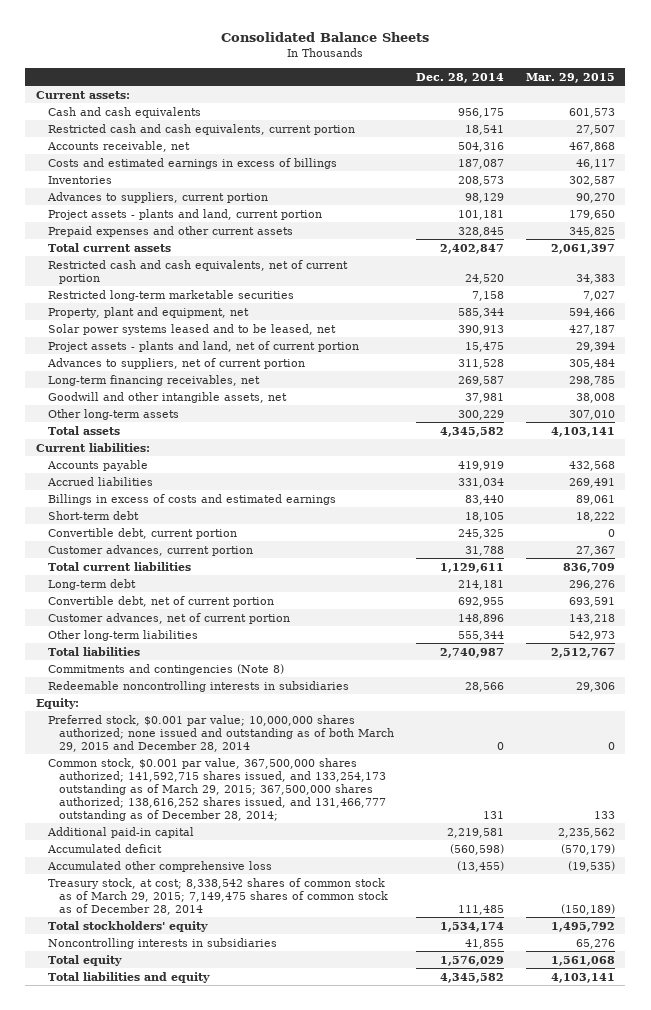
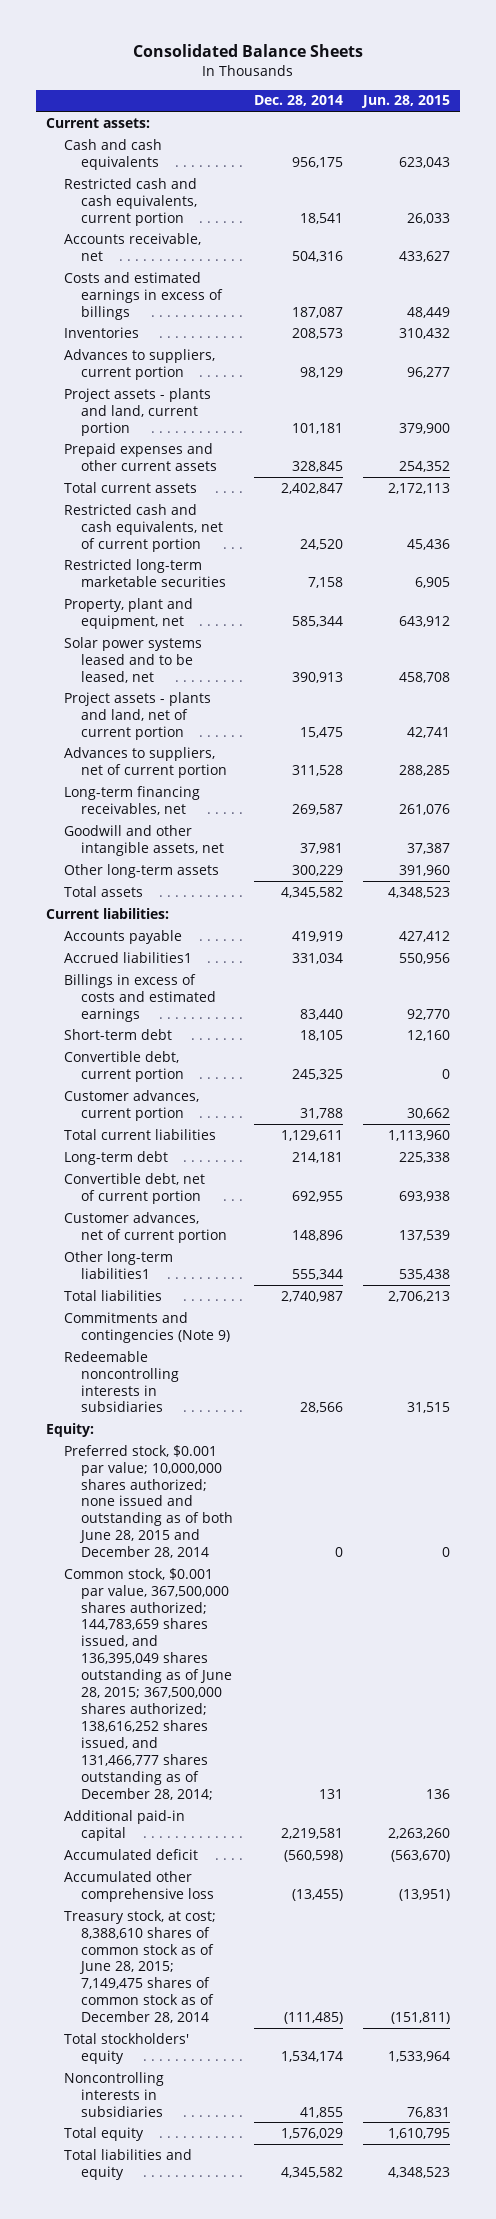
[525,72,615,83] Mar. 29, 2015 -> none
none -> [361,95,451,109] Jun. 28, 2015
[46,476,153,486] Accrued liabilities -> [63,951,192,963] Accrued liabilities1
[47,629,198,641] Other long-term liabilities -> [63,1250,173,1279] Other long-term liabilities1
[47,663,284,675] Commitments and contingencies (Note 8) -> [63,1311,231,1343] Commitments and contingencies (Note 9)
[47,714,394,752] Preferred stock, $0.001 par value; 10,000,000 shares authorized; none issued and outstanding as of both March 29, 2015 and December 28, 2014 -> [63,1444,234,1559] Preferred stock, $0.001 par value; 10,000,000 shares authorized; none issued and outstanding as of both June 28, 2015 and December 28, 2014
[47,757,386,821] Common stock, $0.001 par value, 367,500,000 shares authorized; 141,592,715 shares issued, and 133,254,173 outstanding as of March 29, 2015; 367,500,000 shares authorized; 138,616,252 shares issued, and 131,466,777 outstanding as of December 28, 2014; -> [63,1567,233,1800] Common stock, $0.001 par value, 367,500,000 shares authorized; 144,783,659 shares issued, and 136,395,049 shares outstanding as of June 28, 2015; 367,500,000 shares authorized; 138,616,252 shares issued, and 131,466,777 shares outstanding as of December 28, 2014;
[47,877,388,915] Treasury stock, at cost; 8,338,542 shares of common stock as of March 29, 2015; 7,149,475 shares of common stock as of December 28, 2014 -> [63,1909,216,2024] Treasury stock, at cost; 8,388,610 shares of common stock as of June 28, 2015; 7,149,475 shares of common stock as of December 28, 2014
[457,904,504,915] 111,485 -> [283,2012,343,2025] (111,485)

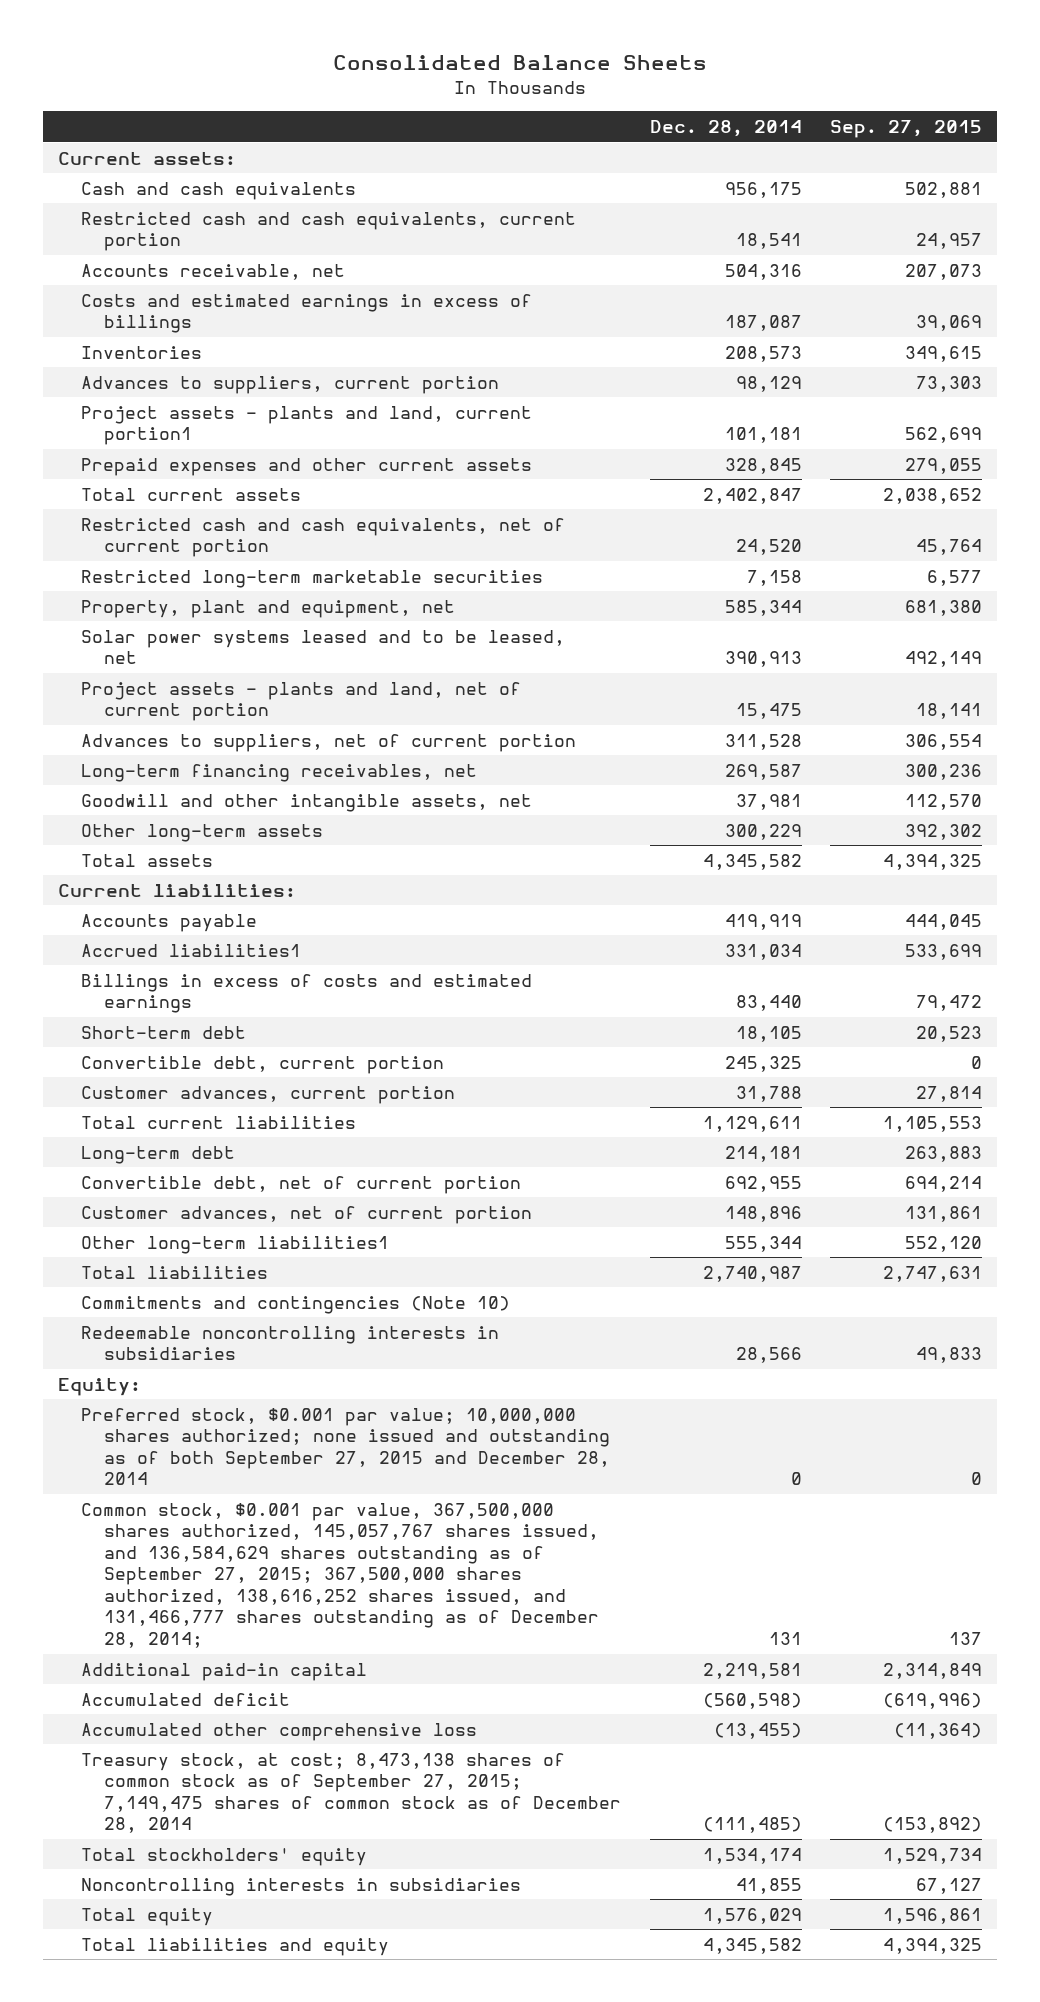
[361,95,451,109] Jun. 28, 2015 -> none
none -> [830,119,983,138] Sep. 27, 2015
[63,387,211,436] Project assets - plants and land, current portion -> [80,405,532,446] Project assets - plants and land, current portion1
[63,1311,231,1343] Commitments and contingencies (Note 9) -> [80,1295,510,1314] Commitments and contingencies (Note 10)
[63,1444,234,1559] Preferred stock, $0.001 par value; 10,000,000 shares authorized; none issued and outstanding as of both June 28, 2015 and December 28, 2014 -> [80,1407,611,1486] Preferred stock, $0.001 par value; 10,000,000 shares authorized; none issued and outstanding as of both September 27, 2015 and December 28, 2014
[63,1567,233,1800] Common stock, $0.001 par value, 367,500,000 shares authorized; 144,783,659 shares issued, and 136,395,049 shares outstanding as of June 28, 2015; 367,500,000 shares authorized; 138,616,252 shares issued, and 131,466,777 shares outstanding as of December 28, 2014; -> [80,1502,600,1649] Common stock, $0.001 par value, 367,500,000 shares authorized, 145,057,767 shares issued, and 136,584,629 shares outstanding as of September 27, 2015; 367,500,000 shares authorized, 138,616,252 shares issued, and 131,466,777 shares outstanding as of December 28, 2014;
[63,1909,216,2024] Treasury stock, at cost; 8,388,610 shares of common stock as of June 28, 2015; 7,149,475 shares of common stock as of December 28, 2014 -> [80,1752,622,1834] Treasury stock, at cost; 8,473,138 shares of common stock as of September 27, 2015; 7,149,475 shares of common stock as of December 28, 2014

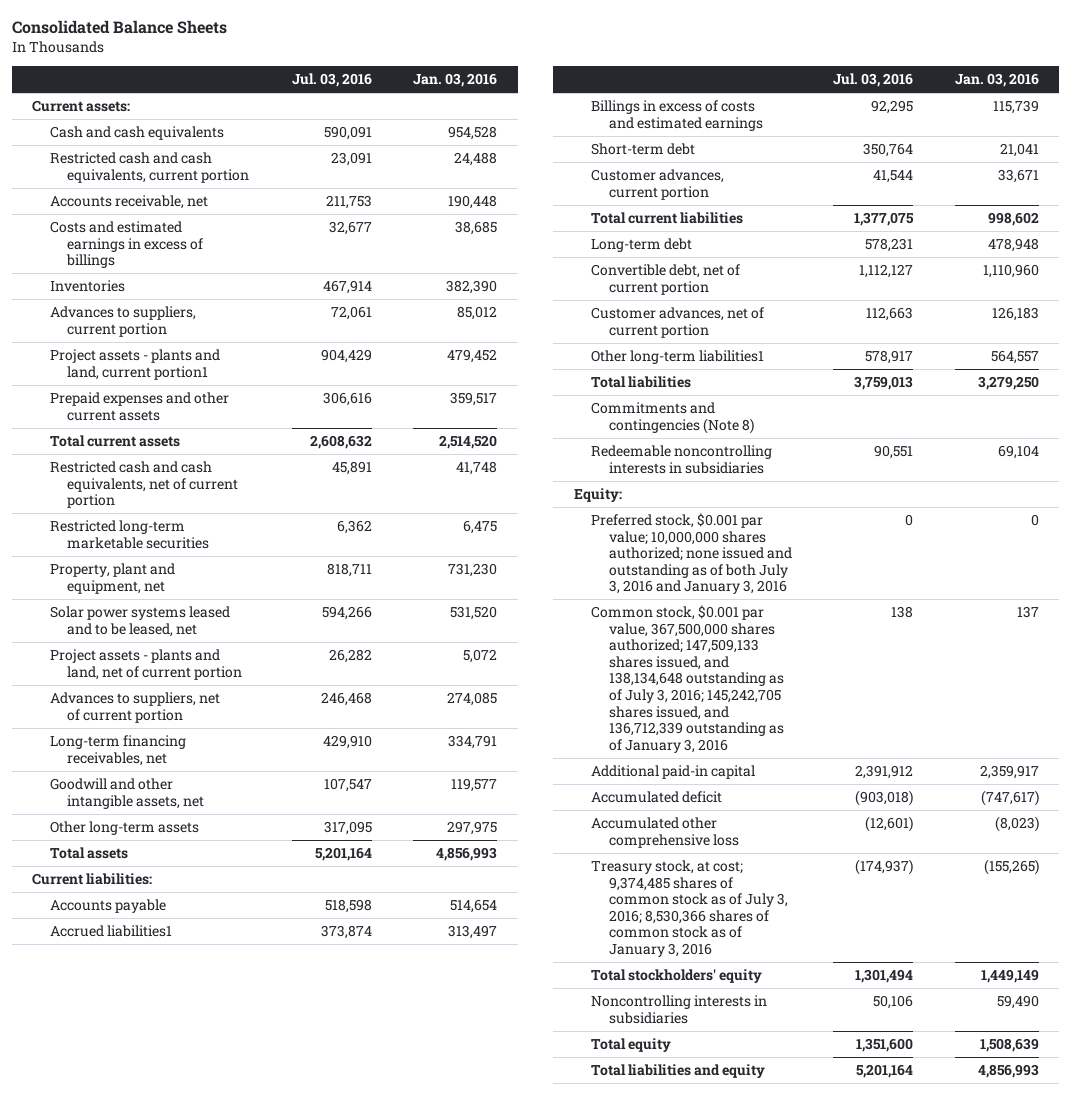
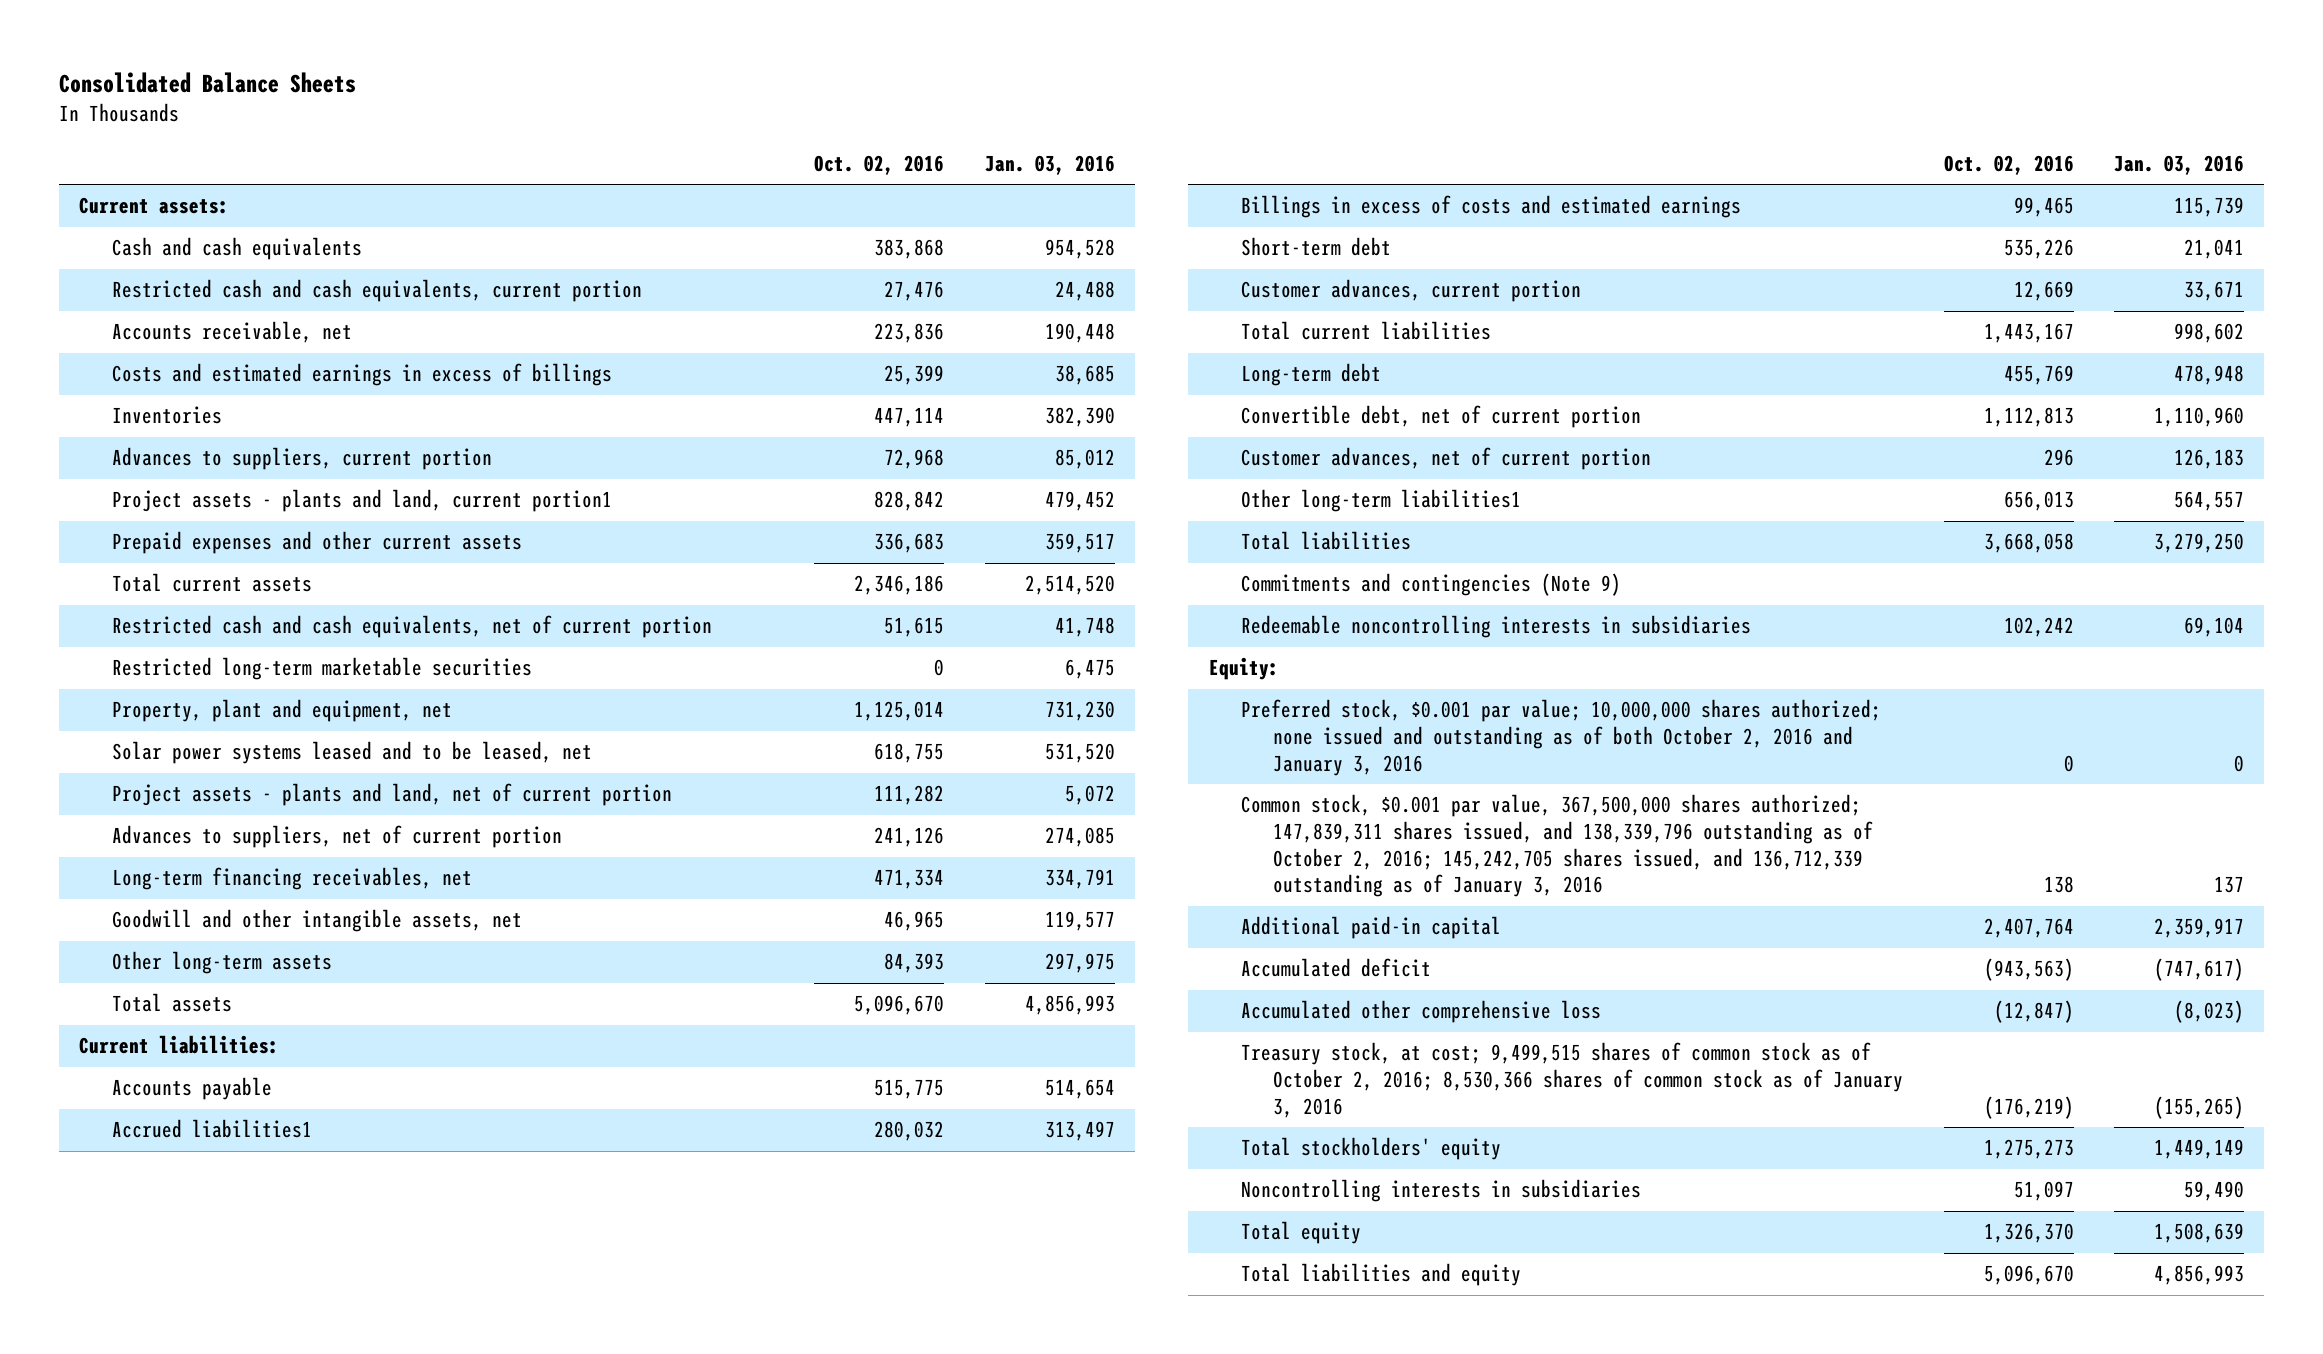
[291,73,372,88] Jul. 03, 2016 -> none
none -> [814,155,945,176] Oct. 02, 2016
[591,402,754,434] Commitments and contingencies (Note 8) -> [1241,573,1622,597] Commitments and contingencies (Note 9)
[591,513,792,595] Preferred stock, $0.001 par value; 10,000,000 shares authorized; none issued and outstanding as of both July 3, 2016 and January 3, 2016 -> [1241,699,1882,776] Preferred stock, $0.001 par value; 10,000,000 shares authorized; none issued and outstanding as of both October 2, 2016 and January 3, 2016
[591,605,784,753] Common stock, $0.001 par value, 367,500,000 shares authorized; 147,509,133 shares issued, and 138,134,648 outstanding as of July 3, 2016; 145,242,705 shares issued, and 136,712,339 outstanding as of January 3, 2016 -> [1241,794,1874,898] Common stock, $0.001 par value, 367,500,000 shares authorized; 147,839,311 shares issued, and 138,339,796 outstanding as of October 2, 2016; 145,242,705 shares issued, and 136,712,339 outstanding as of January 3, 2016
[591,860,788,958] Treasury stock, at cost; 9,374,485 shares of common stock as of July 3, 2016; 8,530,366 shares of common stock as of January 3, 2016 -> [1241,1042,1904,1118] Treasury stock, at cost; 9,499,515 shares of common stock as of October 2, 2016; 8,530,366 shares of common stock as of January 3, 2016

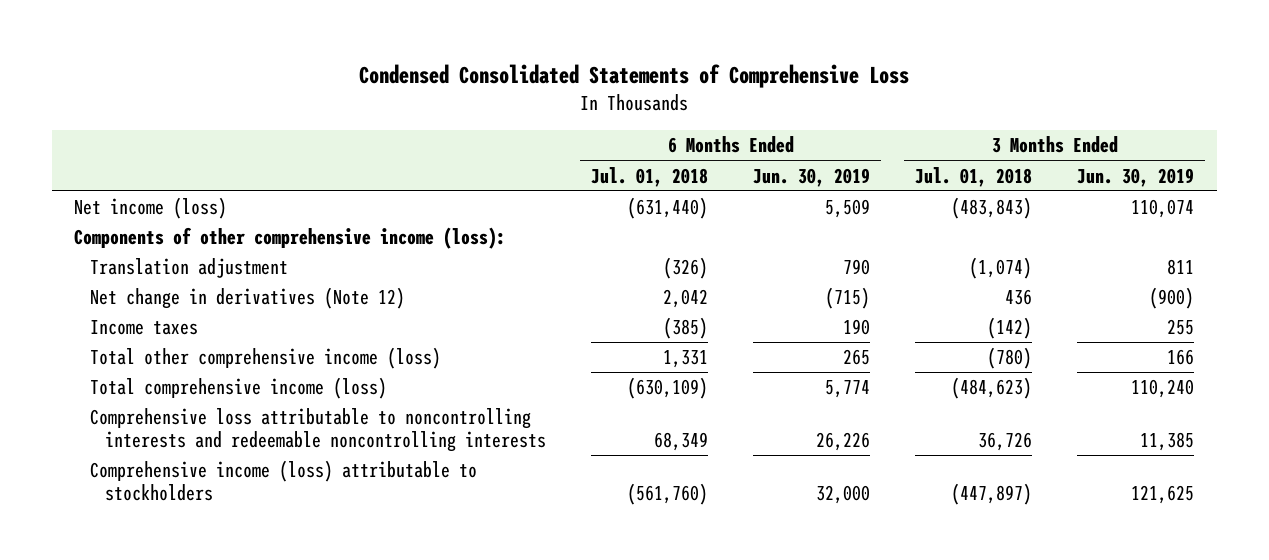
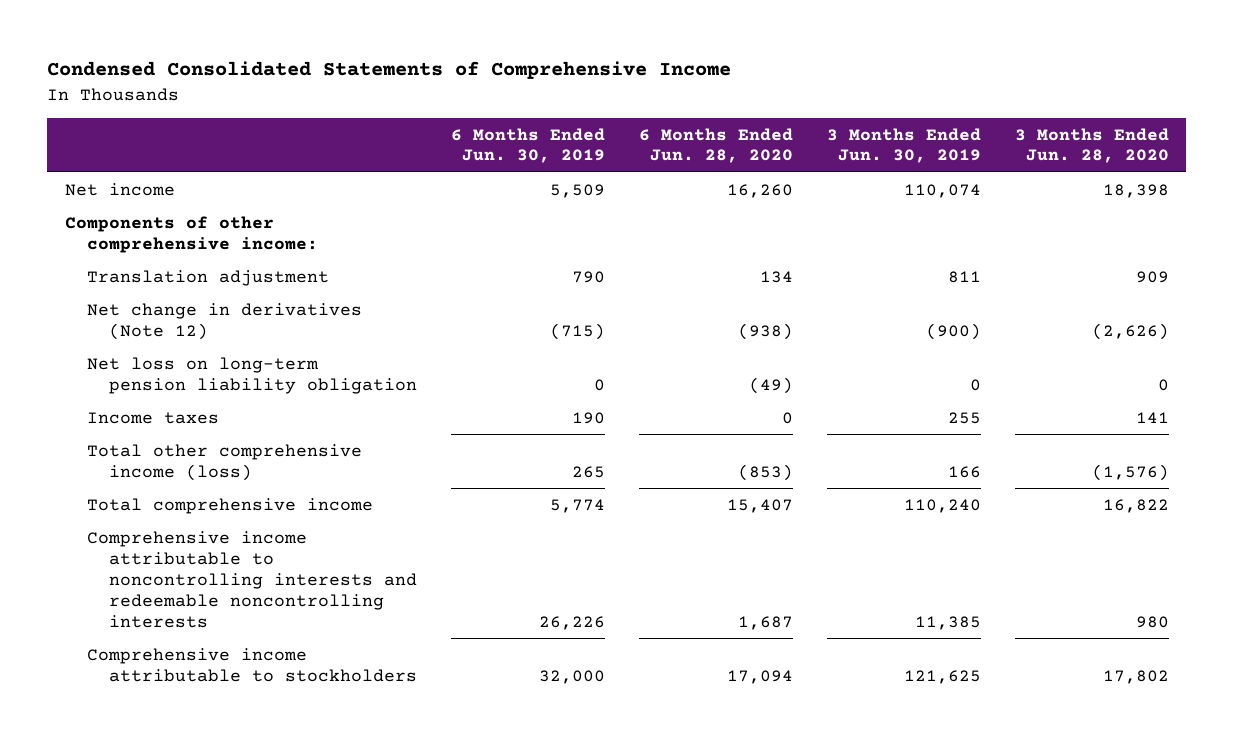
[359,64,910,89] Condensed Consolidated Statements of Comprehensive Loss -> [47,61,732,80] Condensed Consolidated Statements of Comprehensive Income
[591,166,709,187] Jul. 01, 2018 -> none
[915,166,1033,187] Jul. 01, 2018 -> none
none -> [638,127,793,164] 6 Months Ended Jun. 28, 2020
none -> [1015,127,1170,164] 3 Months Ended Jun. 28, 2020
[74,197,228,220] Net income (loss) -> [64,182,175,196] Net income
[74,227,507,250] Components of other comprehensive income (loss): -> [64,215,318,253] Components of other comprehensive income:
none -> [86,356,417,394] Net loss on long-term pension liability obligation
[89,377,387,400] Total comprehensive income (loss) -> [86,497,373,514] Total comprehensive income
[89,408,547,453] Comprehensive loss attributable to noncontrolling interests and redeemable noncontrolling interests -> [86,530,417,628] Comprehensive income attributable to noncontrolling interests and redeemable noncontrolling interests
[89,460,477,502] Comprehensive income (loss) attributable to stockholders -> [86,647,417,682] Comprehensive income attributable to stockholders

